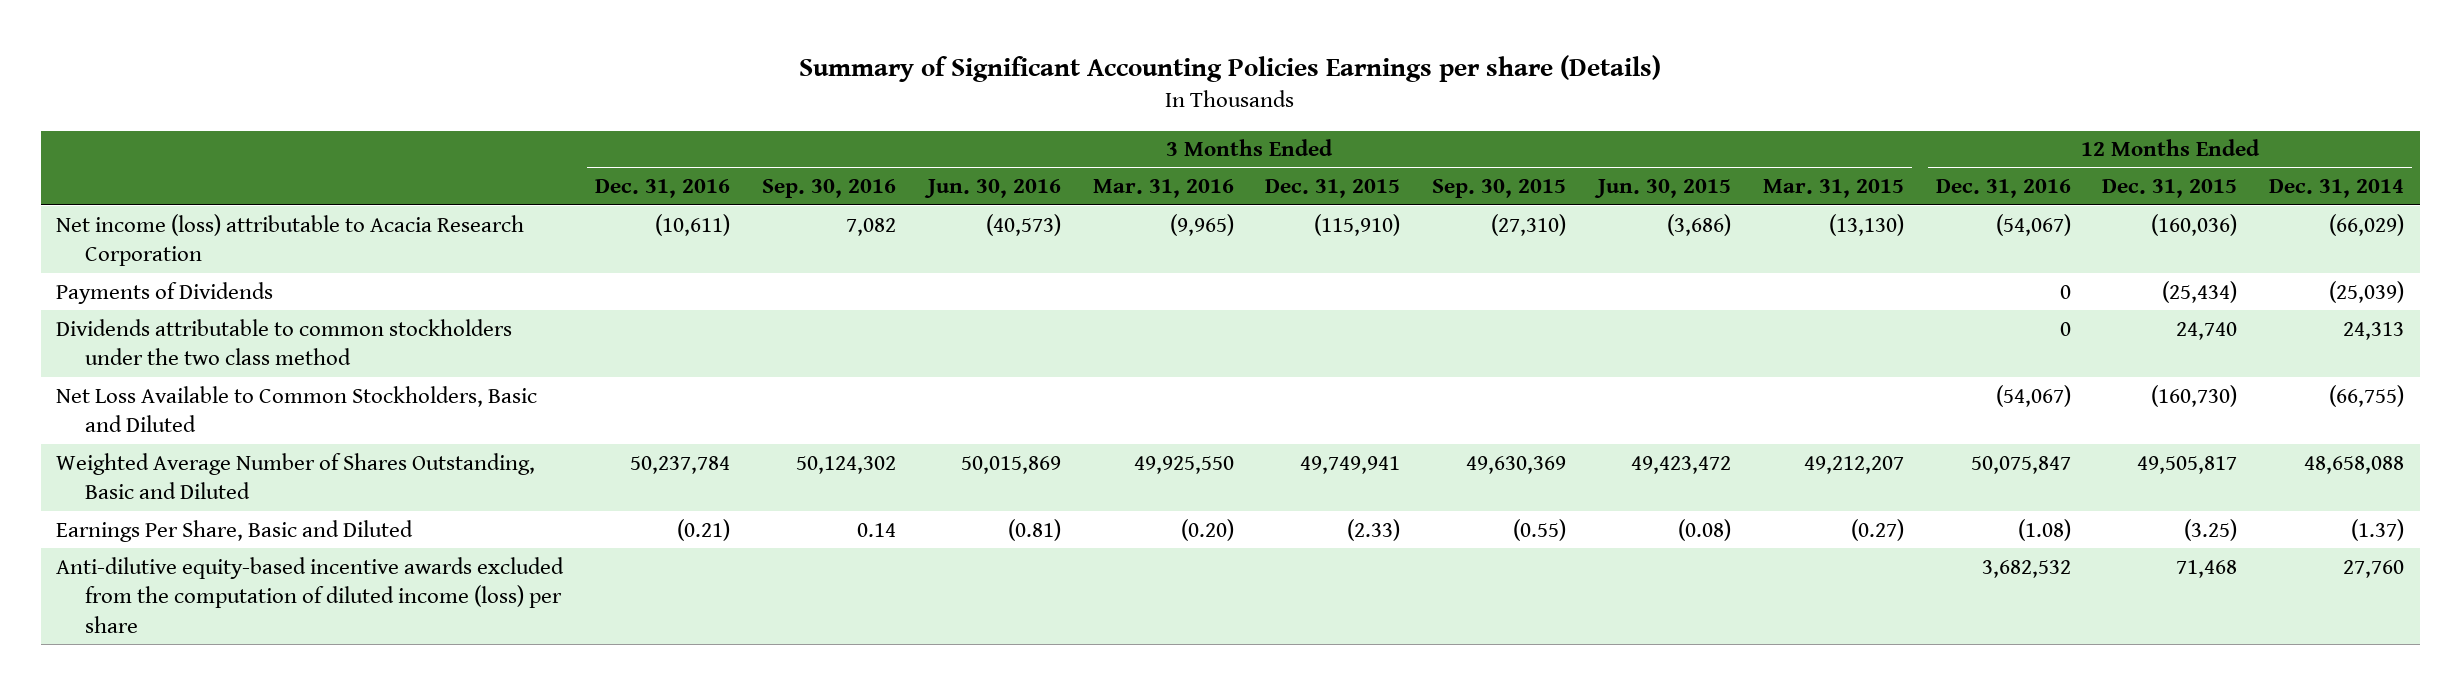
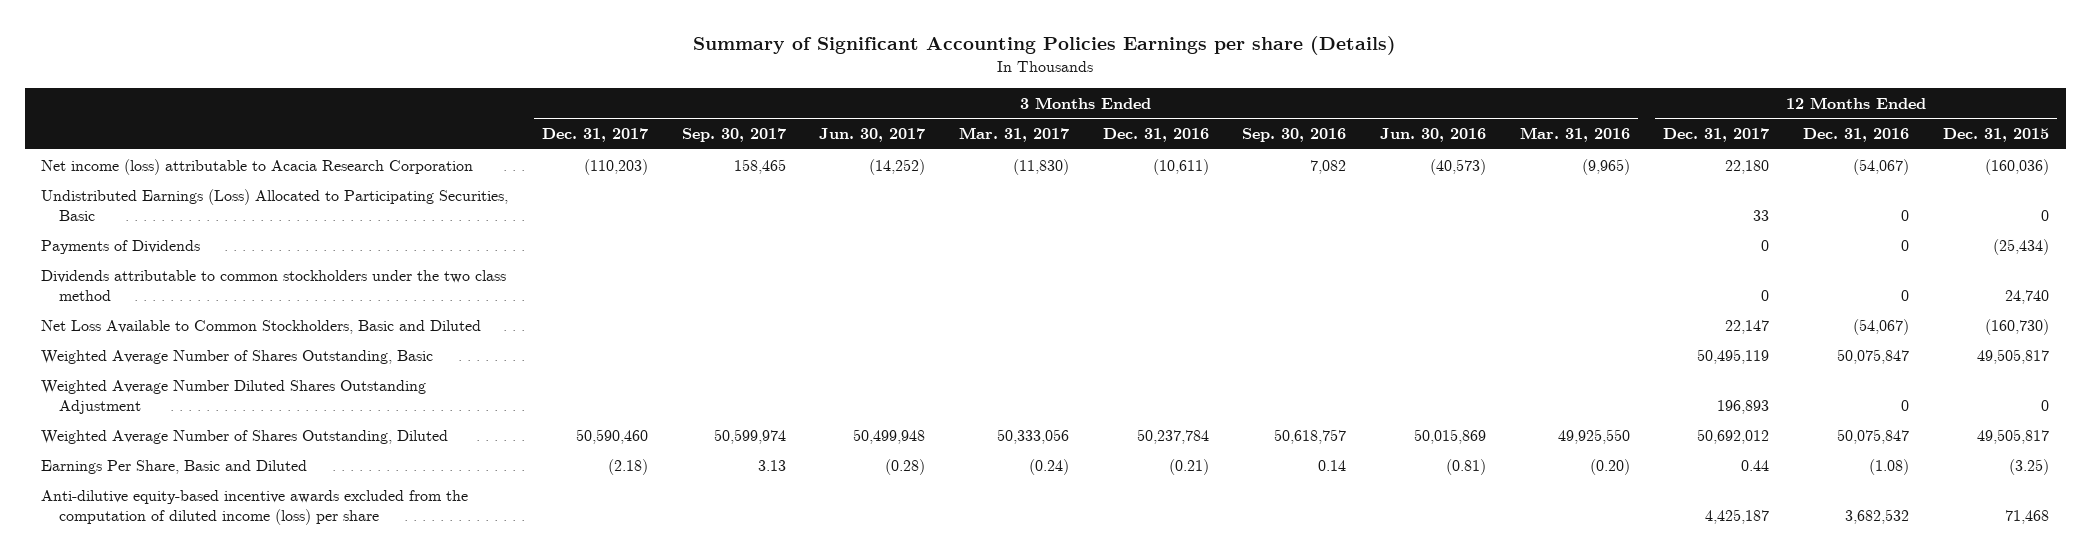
[1265,179,1401,199] Dec. 31, 2015 -> none
[1432,179,1567,199] Sep. 30, 2015 -> none
[1593,179,1731,199] Jun. 30, 2015 -> none
[1762,179,1904,199] Mar. 31, 2015 -> none
[2269,179,2405,199] Dec. 31, 2014 -> none
none -> [542,128,649,143] Dec. 31, 2017
none -> [681,128,786,143] Sep. 30, 2017
none -> [819,128,926,143] Jun. 30, 2017
none -> [959,127,1070,143] Mar. 31, 2017
none -> [1663,128,1770,143] Dec. 31, 2017
none -> [41,188,509,221] Undistributed Earnings (Loss) Allocated to Participating Securities, Basic
none -> [41,349,434,364] Weighted Average Number of Shares Outstanding, Basic
none -> [41,379,427,414] Weighted Average Number Diluted Shares Outstanding Adjustment
[56,452,536,500] Weighted Average Number of Shares Outstanding, Basic and Diluted -> [41,429,449,444] Weighted Average Number of Shares Outstanding, Diluted
[796,455,897,474] 50,124,302 -> [1274,428,1347,444] 50,618,757

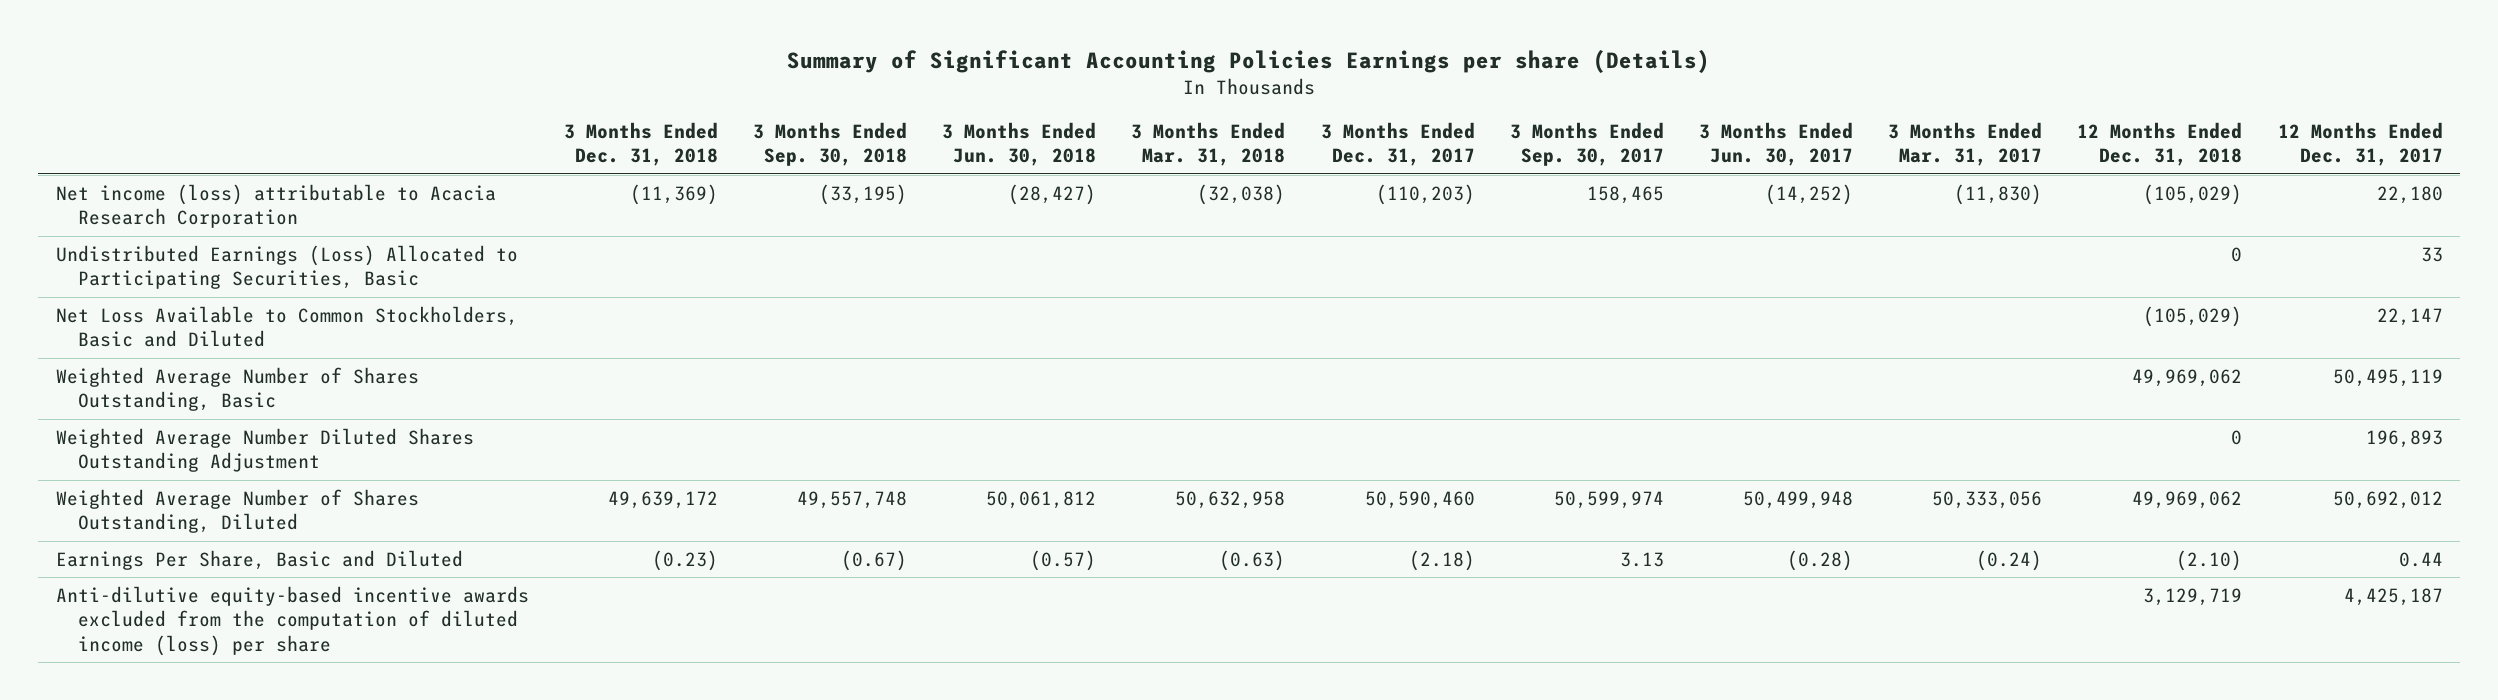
[1102,128,1209,143] Dec. 31, 2016 -> none
[1242,128,1347,143] Sep. 30, 2016 -> none
[1380,128,1487,143] Jun. 30, 2016 -> none
[1519,127,1630,143] Mar. 31, 2016 -> none
[1803,128,1910,143] Dec. 31, 2016 -> none
[1942,128,2049,143] Dec. 31, 2015 -> none
none -> [563,122,718,167] 3 Months Ended Dec. 31, 2018
none -> [753,122,908,167] 3 Months Ended Sep. 30, 2018
none -> [942,122,1097,167] 3 Months Ended Jun. 30, 2018
none -> [1131,122,1286,167] 3 Months Ended Mar. 31, 2018
none -> [2077,122,2243,167] 12 Months Ended Dec. 31, 2018
[41,239,201,254] Payments of Dividends -> none
[41,269,507,301] Dividends attributable to common stockholders under the two class method -> none

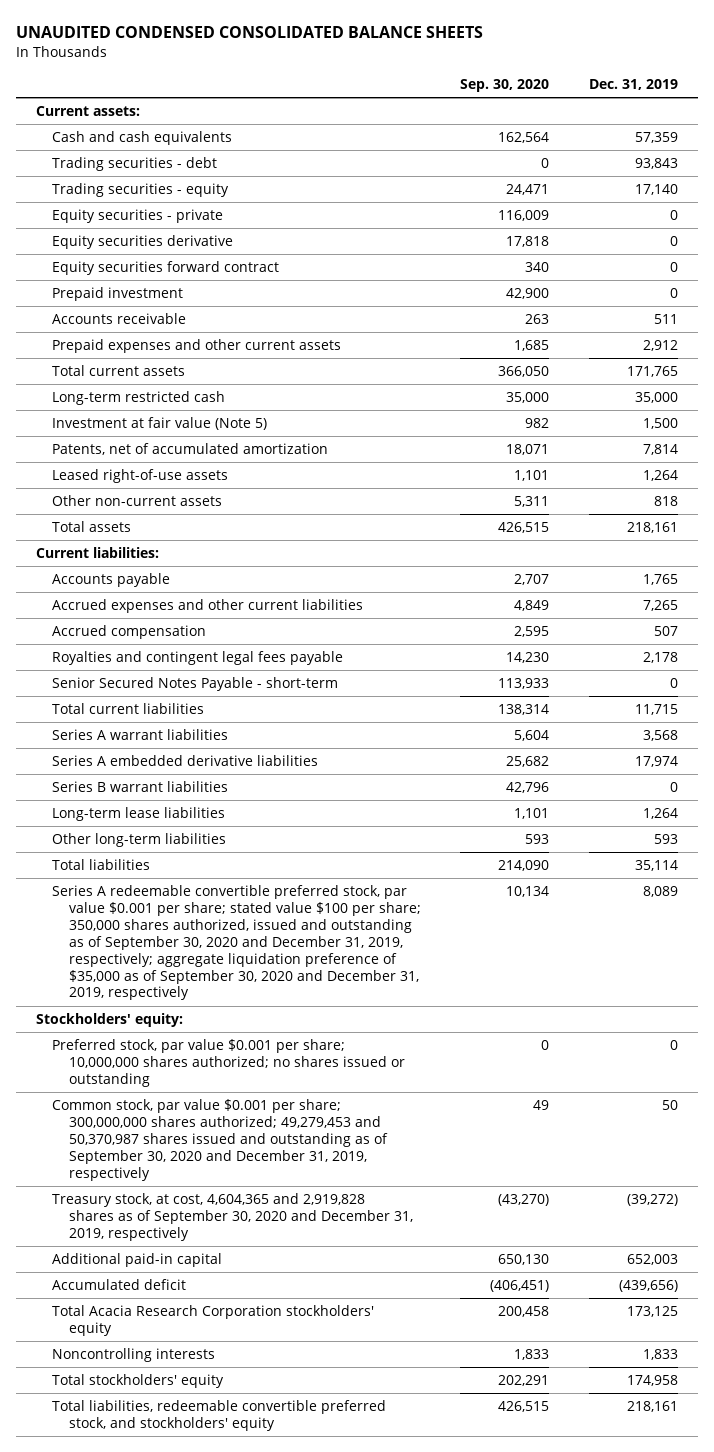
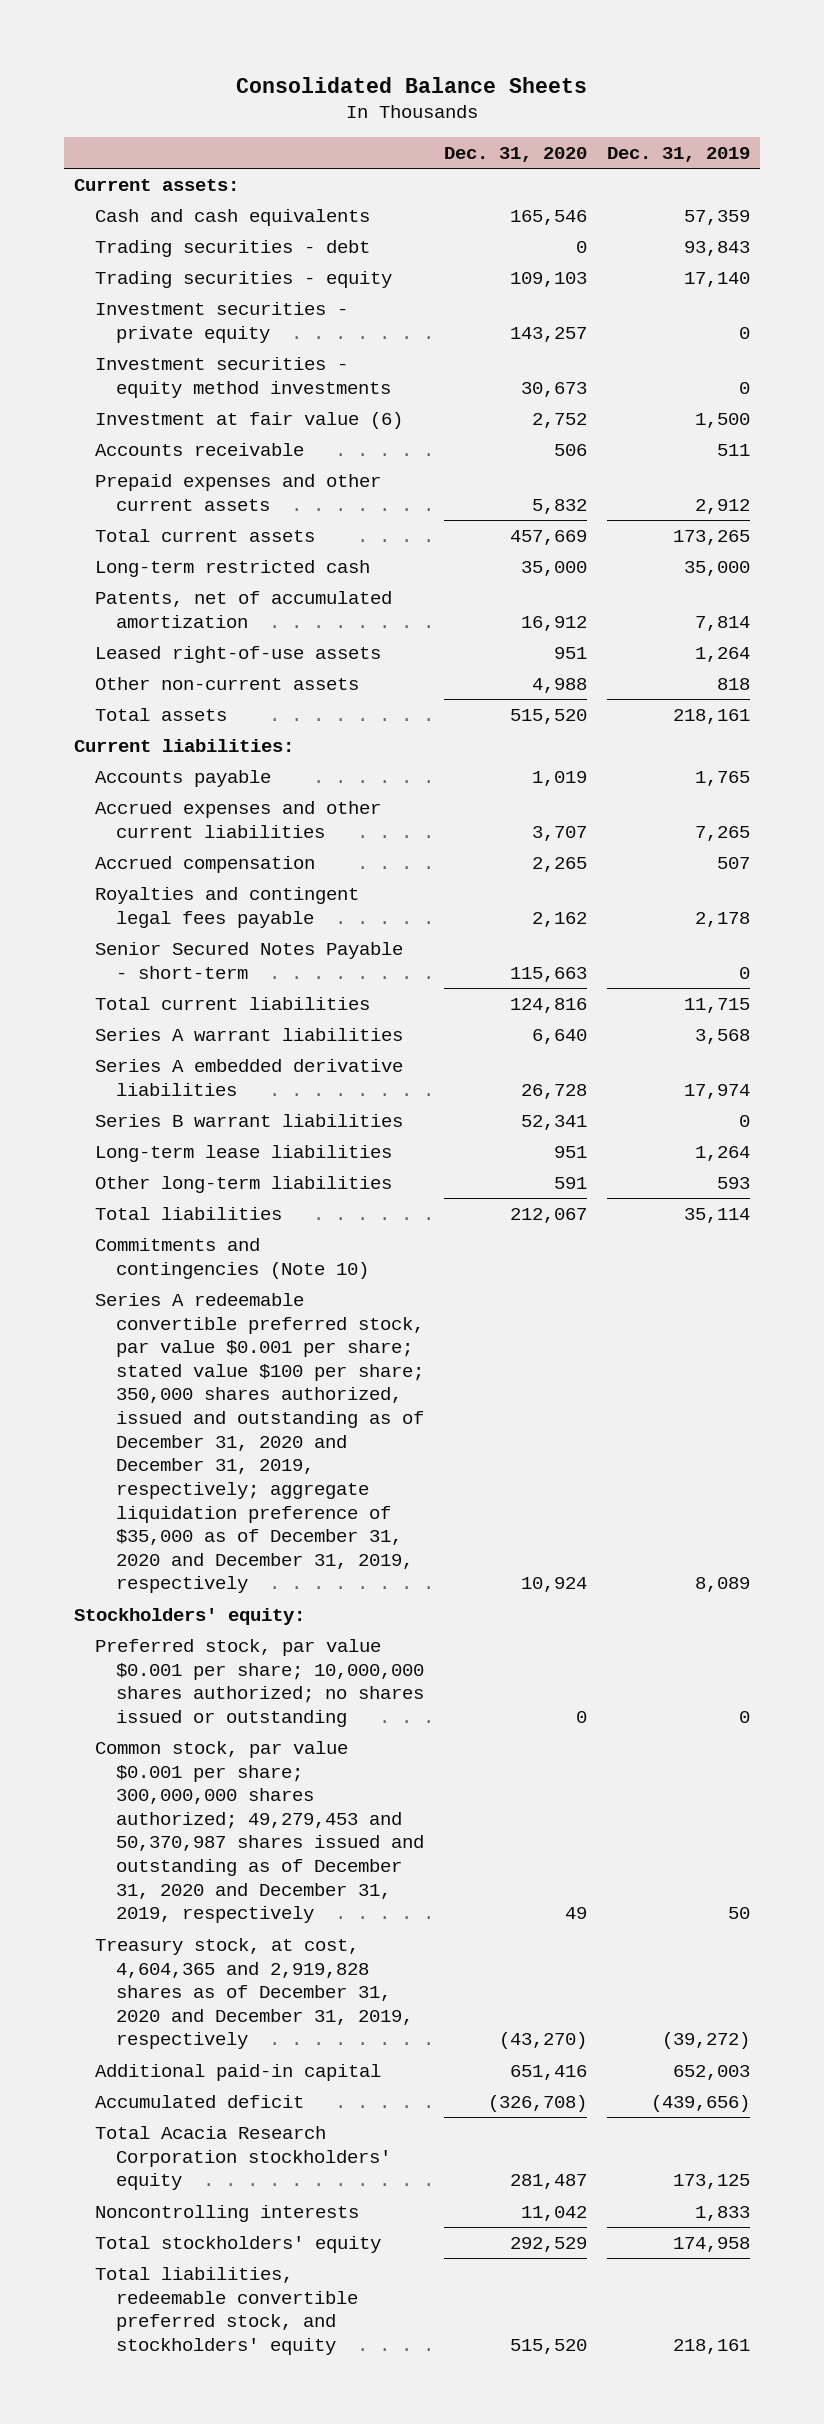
[16,26,484,39] UNAUDITED CONDENSED CONSOLIDATED BALANCE SHEETS -> [236,76,588,93] Consolidated Balance Sheets
[460,79,550,93] Sep. 30, 2020 -> none
none -> [444,146,588,162] Dec. 31, 2020
[52,235,234,250] Equity securities derivative -> none
[52,261,280,276] Equity securities forward contract -> none
[52,287,184,302] Prepaid investment -> none
none -> [95,301,349,343] Investment securities - private equity
[52,209,224,224] Equity securities - private -> [95,356,392,398] Investment securities - equity method investments
none -> [95,411,404,429] Investment at fair value (6)
[626,366,678,378] 171,765 -> [673,529,751,545] 173,265
[52,417,268,431] Investment at fair value (Note 5) -> none
none -> [95,1237,370,1279] Commitments and contingencies (Note 10)
[52,885,421,1001] Series A redeemable convertible preferred stock, par value $0.001 per share; stated value $100 per share; 350,000 shares authorized, issued and outstanding as of September 30, 2020 and December 31, 2019, respectively; aggregate liquidation preference of $35,000 as of September 30, 2020 and December 31, 2019, respectively -> [95,1292,425,1594] Series A redeemable convertible preferred stock, par value $0.001 per share; stated value $100 per share; 350,000 shares authorized, issued and outstanding as of December 31, 2020 and December 31, 2019, respectively; aggregate liquidation preference of $35,000 as of December 31, 2020 and December 31, 2019, respectively
[52,1099,388,1181] Common stock, par value $0.001 per share; 300,000,000 shares authorized; 49,279,453 and 50,370,987 shares issued and outstanding as of September 30, 2020 and December 31, 2019, respectively -> [95,1740,425,1924] Common stock, par value $0.001 per share; 300,000,000 shares authorized; 49,279,453 and 50,370,987 shares issued and outstanding as of December 31, 2020 and December 31, 2019, respectively
[52,1193,413,1241] Treasury stock, at cost, 4,604,365 and 2,919,828 shares as of September 30, 2020 and December 31, 2019, respectively -> [95,1937,414,2050] Treasury stock, at cost, 4,604,365 and 2,919,828 shares as of December 31, 2020 and December 31, 2019, respectively

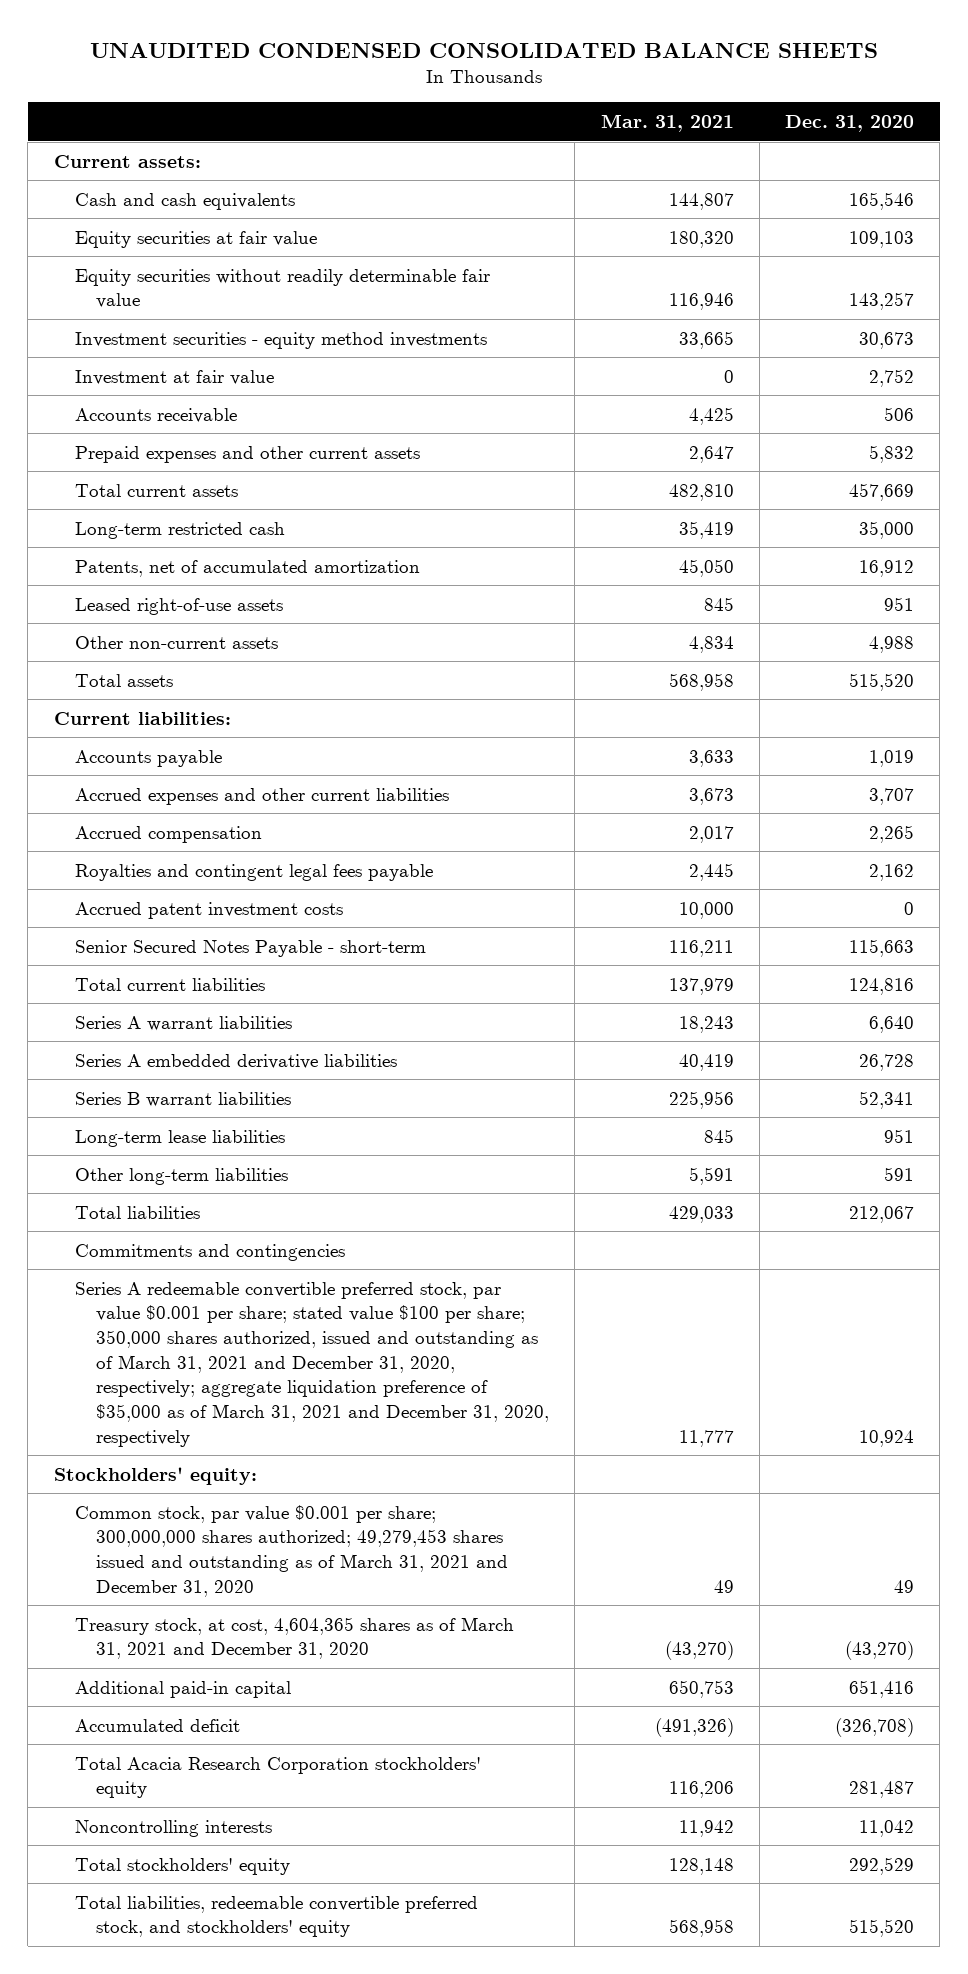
[236,76,588,93] Consolidated Balance Sheets -> [89,42,878,58] UNAUDITED CONDENSED CONSOLIDATED BALANCE SHEETS
[607,146,751,162] Dec. 31, 2019 -> none
none -> [600,114,734,133] Mar. 31, 2021
[95,239,371,257] Trading securities - debt -> none
[95,270,393,288] Trading securities - equity -> [74,230,317,248] Equity securities at fair value
[95,301,349,343] Investment securities - private equity -> [74,268,490,309] Equity securities without readily determinable fair value
[95,411,404,429] Investment at fair value (6) -> [74,369,274,385] Investment at fair value
none -> [74,901,343,919] Accrued patent investment costs
[95,1237,370,1279] Commitments and contingencies (Note 10) -> [74,1243,345,1261] Commitments and contingencies
[95,1292,425,1594] Series A redeemable convertible preferred stock, par value $0.001 per share; stated value $100 per share; 350,000 shares authorized, issued and outstanding as of December 31, 2020 and December 31, 2019, respectively; aggregate liquidation preference of $35,000 as of December 31, 2020 and December 31, 2019, respectively -> [74,1281,550,1447] Series A redeemable convertible preferred stock, par value $0.001 per share; stated value $100 per share; 350,000 shares authorized, issued and outstanding as of March 31, 2021 and December 31, 2020, respectively; aggregate liquidation preference of $35,000 as of March 31, 2021 and December 31, 2020, respectively
[95,1638,425,1727] Preferred stock, par value $0.001 per share; 10,000,000 shares authorized; no shares issued or outstanding -> none
[95,1740,425,1924] Common stock, par value $0.001 per share; 300,000,000 shares authorized; 49,279,453 and 50,370,987 shares issued and outstanding as of December 31, 2020 and December 31, 2019, respectively -> [74,1504,509,1597] Common stock, par value $0.001 per share; 300,000,000 shares authorized; 49,279,453 shares issued and outstanding as of March 31, 2021 and December 31, 2020
[95,1937,414,2050] Treasury stock, at cost, 4,604,365 and 2,919,828 shares as of December 31, 2020 and December 31, 2019, respectively -> [74,1616,514,1660] Treasury stock, at cost, 4,604,365 shares as of March 31, 2021 and December 31, 2020

